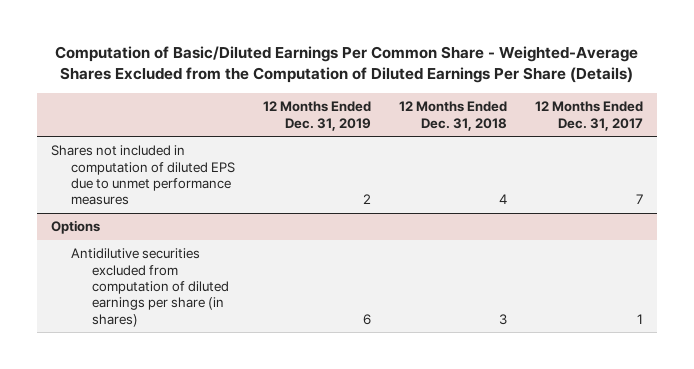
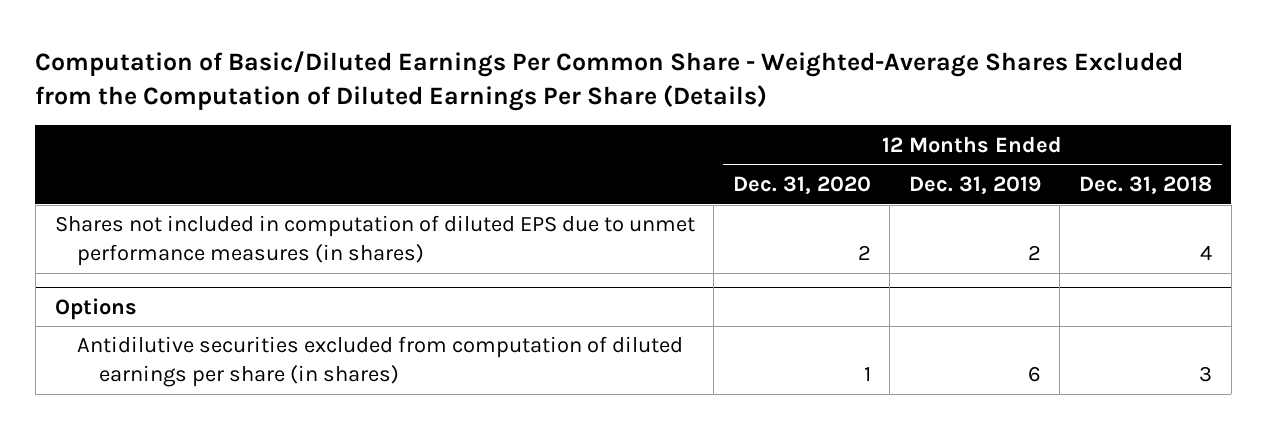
[534,101,643,131] 12 Months Ended Dec. 31, 2017 -> none
none -> [732,176,871,195] Dec. 31, 2020
[50,145,236,206] Shares not included in computation of diluted EPS due to unmet performance measures -> [54,215,695,266] Shares not included in computation of diluted EPS due to unmet performance measures (in shares)

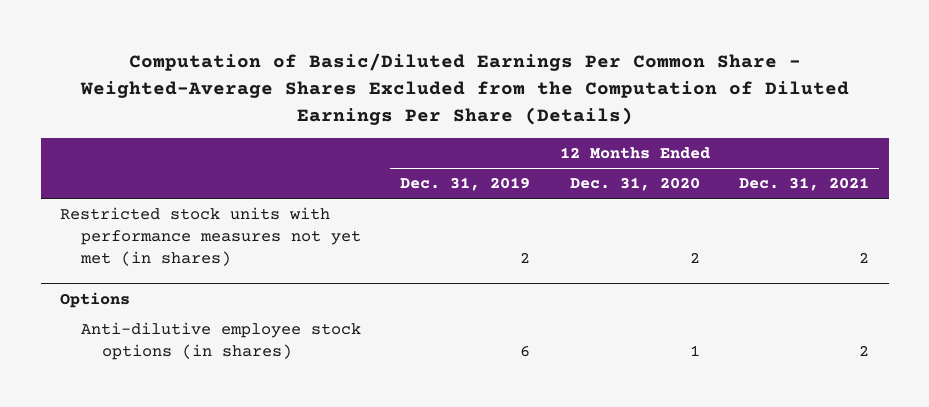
[1079,176,1213,195] Dec. 31, 2018 -> none
none -> [738,177,869,192] Dec. 31, 2021
[54,215,695,266] Shares not included in computation of diluted EPS due to unmet performance measures (in shares) -> [60,207,361,266] Restricted stock units with performance measures not yet met (in shares)
[76,336,683,387] Antidilutive securities excluded from computation of diluted earnings per share (in shares) -> [80,322,361,360] Anti-dilutive employee stock options (in shares)

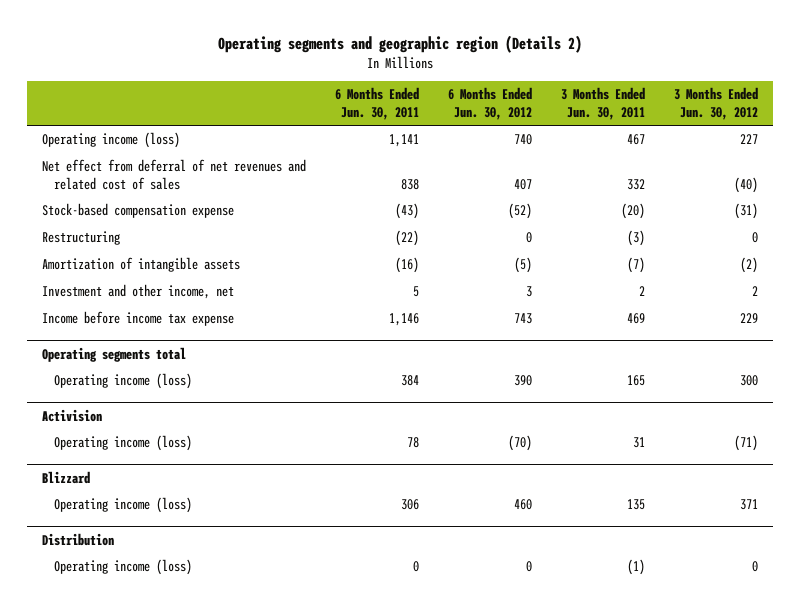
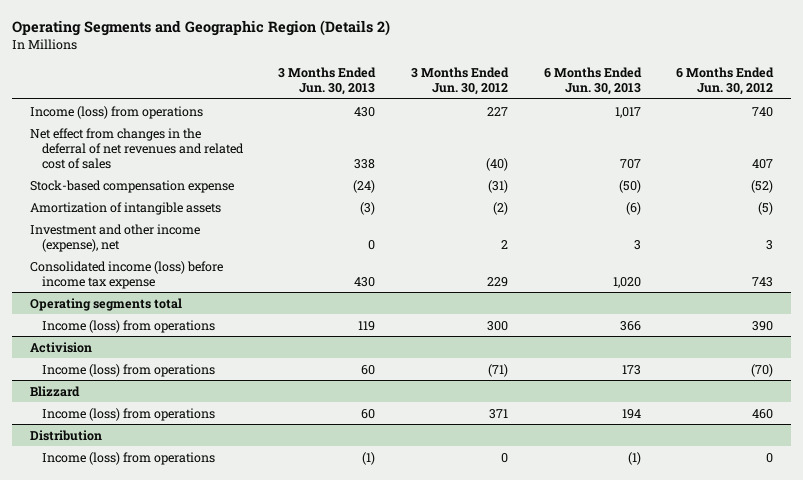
[218,34,583,53] Operating segments and geographic region (Details 2) -> [12,19,391,36] Operating Segments and Geographic Region (Details 2)
[335,87,420,120] 6 Months Ended Jun. 30, 2011 -> none
[561,87,646,120] 3 Months Ended Jun. 30, 2011 -> none
none -> [278,67,377,96] 3 Months Ended Jun. 30, 2013
none -> [543,67,642,96] 6 Months Ended Jun. 30, 2013
[42,132,181,149] Operating income (loss) -> [30,105,204,119] Income (loss) from operations
[42,159,307,190] Net effect from deferral of net revenues and related cost of sales -> [30,127,244,169] Net effect from changes in the deferral of net revenues and related cost of sales
[42,231,121,246] Restructuring -> none
[42,284,235,300] Investment and other income, net -> [30,223,201,252] Investment and other income (expense), net
[42,311,235,327] Income before income tax expense -> [30,260,224,289] Consolidated income (loss) before income tax expense
[54,373,193,390] Operating income (loss) -> [41,319,215,333] Income (loss) from operations
[54,435,193,452] Operating income (loss) -> [41,363,215,377] Income (loss) from operations
[54,497,193,514] Operating income (loss) -> [41,407,215,421] Income (loss) from operations
[54,559,193,576] Operating income (loss) -> [41,451,215,465] Income (loss) from operations

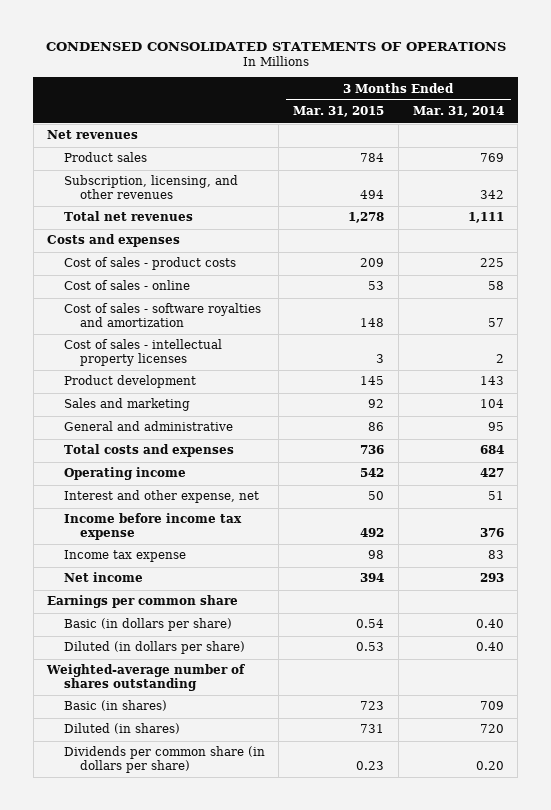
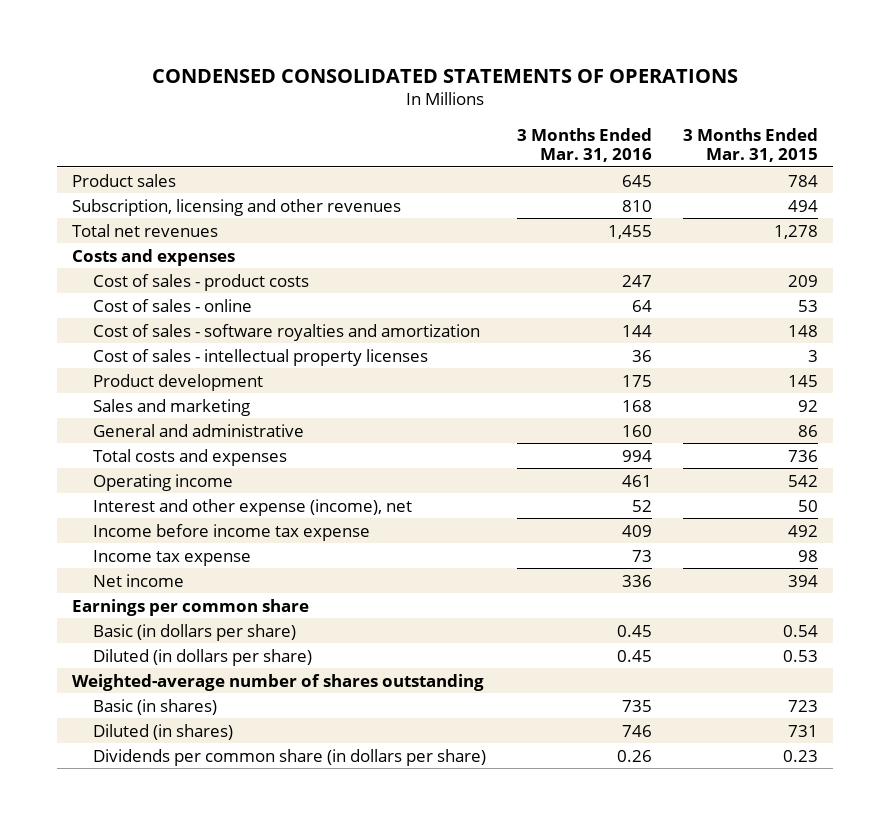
[412,106,504,118] Mar. 31, 2014 -> none
none -> [516,127,652,163] 3 Months Ended Mar. 31, 2016
[47,130,139,140] Net revenues -> none
[63,175,238,200] Subscription, licensing, and other revenues -> [72,198,402,216] Subscription, licensing and other revenues
[63,490,259,504] Interest and other expense, net -> [92,498,412,516] Interest and other expense (income), net

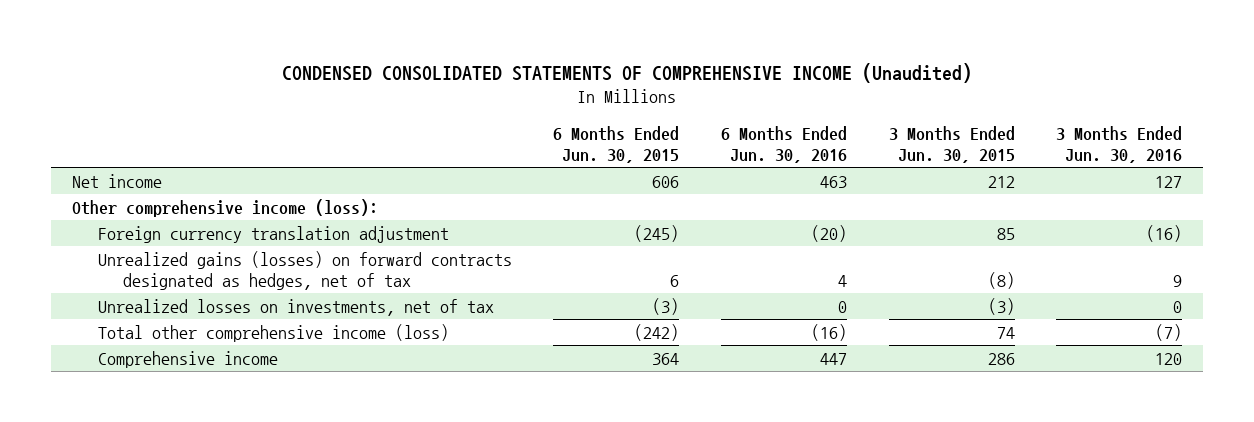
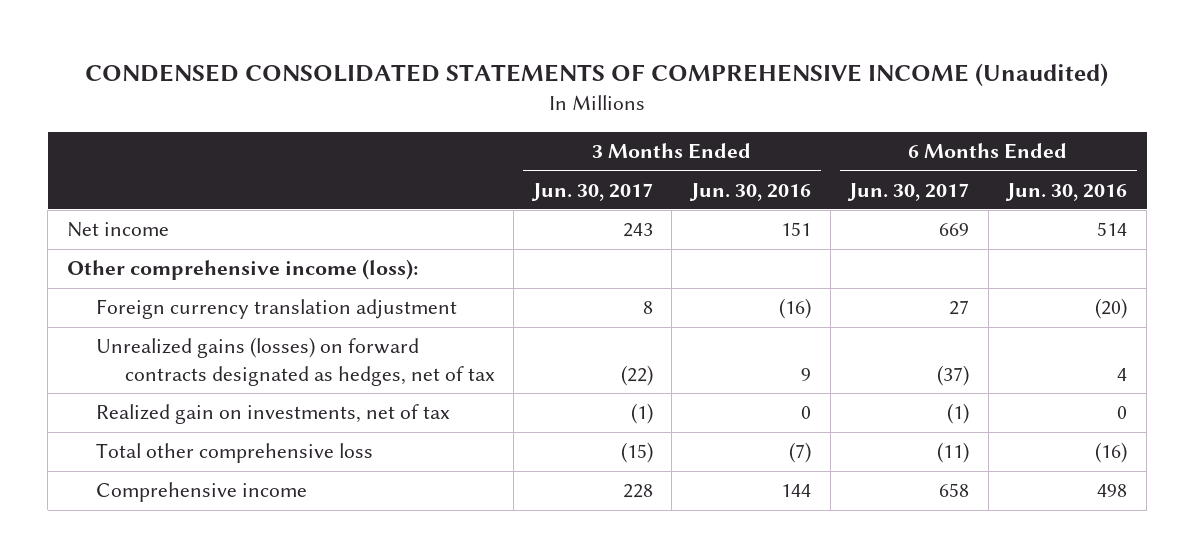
[553,125,680,163] 6 Months Ended Jun. 30, 2015 -> none
[888,125,1015,163] 3 Months Ended Jun. 30, 2015 -> none
none -> [530,182,653,201] Jun. 30, 2017
none -> [847,182,970,201] Jun. 30, 2017
[819,175,847,188] 463 -> [1097,222,1128,237] 514
[1155,175,1183,188] 127 -> [781,222,812,237] 151
[97,298,494,316] Unrealized losses on investments, net of tax -> [95,404,450,425] Realized gain on investments, net of tax
[97,323,449,342] Total other comprehensive income (loss) -> [95,443,373,464] Total other comprehensive loss
[819,352,847,365] 447 -> [1097,484,1128,498] 498
[1155,352,1183,365] 120 -> [781,484,812,498] 144

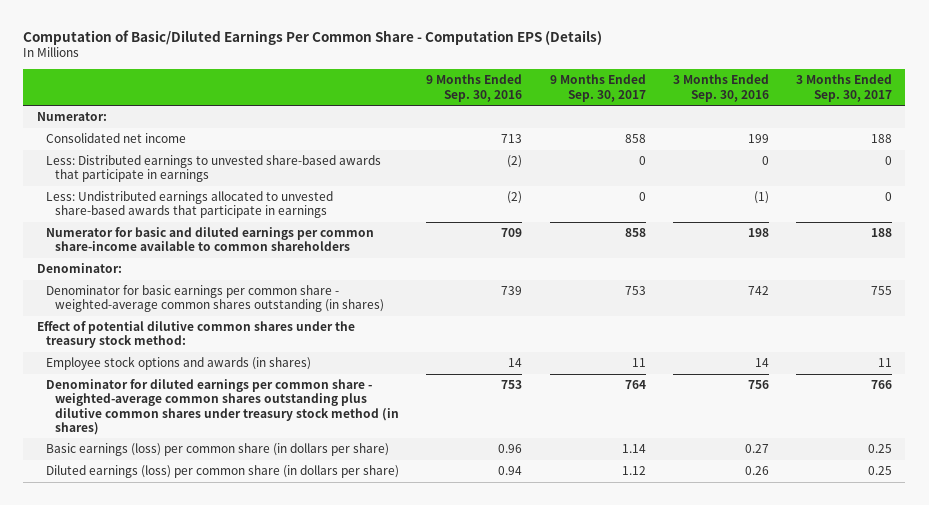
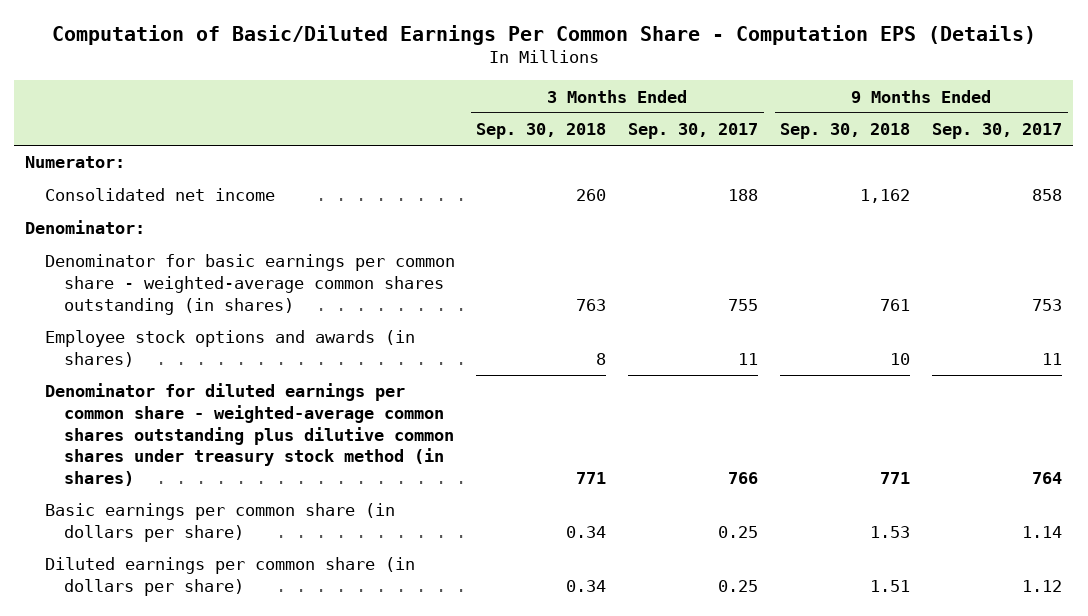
[426,74,523,102] 9 Months Ended Sep. 30, 2016 -> none
[672,74,769,102] 3 Months Ended Sep. 30, 2016 -> none
none -> [476,123,607,140] Sep. 30, 2018
none -> [780,123,911,140] Sep. 30, 2018
[46,155,382,183] Less: Distributed earnings to unvested share-based awards that participate in earnings -> none
[46,191,334,219] Less: Undistributed earnings allocated to unvested share-based awards that participate in earnings -> none
[46,227,375,252] Numerator for basic and diluted earnings per common share-income available to common shareholders -> none
[36,321,355,349] Effect of potential dilutive common shares under the treasury stock method: -> none
[46,443,390,457] Basic earnings (loss) per common share (in dollars per share) -> [44,503,395,543] Basic earnings per common share (in dollars per share)
[46,465,400,479] Diluted earnings (loss) per common share (in dollars per share) -> [44,557,415,597] Diluted earnings per common share (in dollars per share)

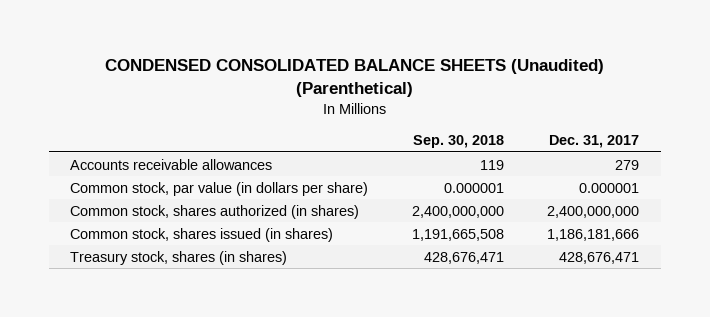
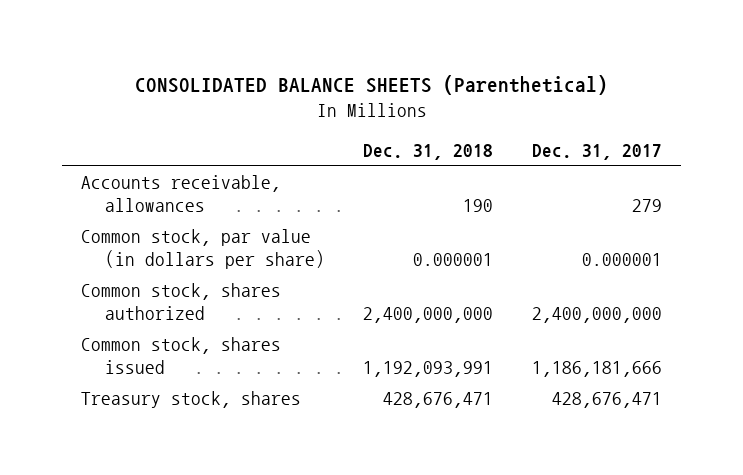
[104,59,604,98] CONDENSED CONSOLIDATED BALANCE SHEETS (Unaudited) (Parenthetical) -> [134,74,608,95] CONSOLIDATED BALANCE SHEETS (Parenthetical)
[412,135,504,149] Sep. 30, 2018 -> none
none -> [363,143,494,160] Dec. 31, 2018
[70,158,273,170] Accounts receivable allowances -> [81,174,282,212] Accounts receivable, allowances
[70,204,360,219] Common stock, shares authorized (in shares) -> [81,282,282,320] Common stock, shares authorized
[70,227,334,242] Common stock, shares issued (in shares) -> [81,336,282,374] Common stock, shares issued
[70,250,288,265] Treasury stock, shares (in shares) -> [81,390,302,408] Treasury stock, shares

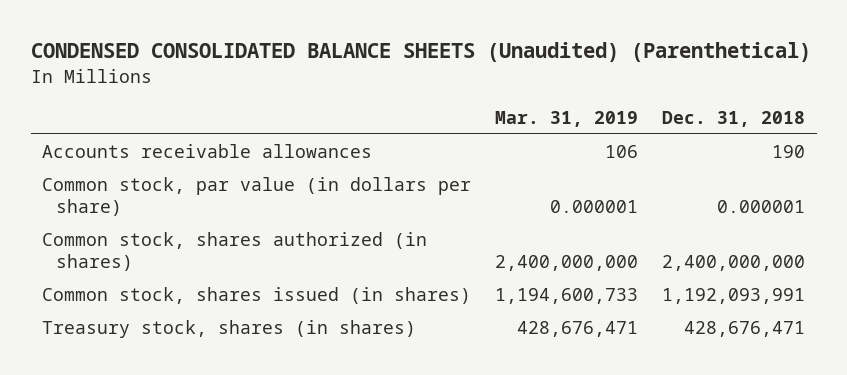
[134,74,608,95] CONSOLIDATED BALANCE SHEETS (Parenthetical) -> [30,42,811,63] CONDENSED CONSOLIDATED BALANCE SHEETS (Unaudited) (Parenthetical)
[532,143,663,160] Dec. 31, 2017 -> none
none -> [495,110,639,127] Mar. 31, 2019
[81,174,282,212] Accounts receivable, allowances -> [42,143,373,158] Accounts receivable allowances
[81,282,282,320] Common stock, shares authorized -> [42,231,428,271] Common stock, shares authorized (in shares)
[81,336,282,374] Common stock, shares issued -> [42,286,472,304] Common stock, shares issued (in shares)
[81,390,302,408] Treasury stock, shares -> [42,319,417,338] Treasury stock, shares (in shares)

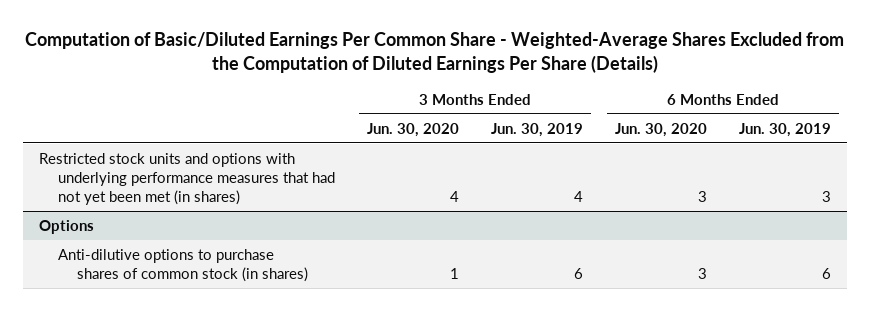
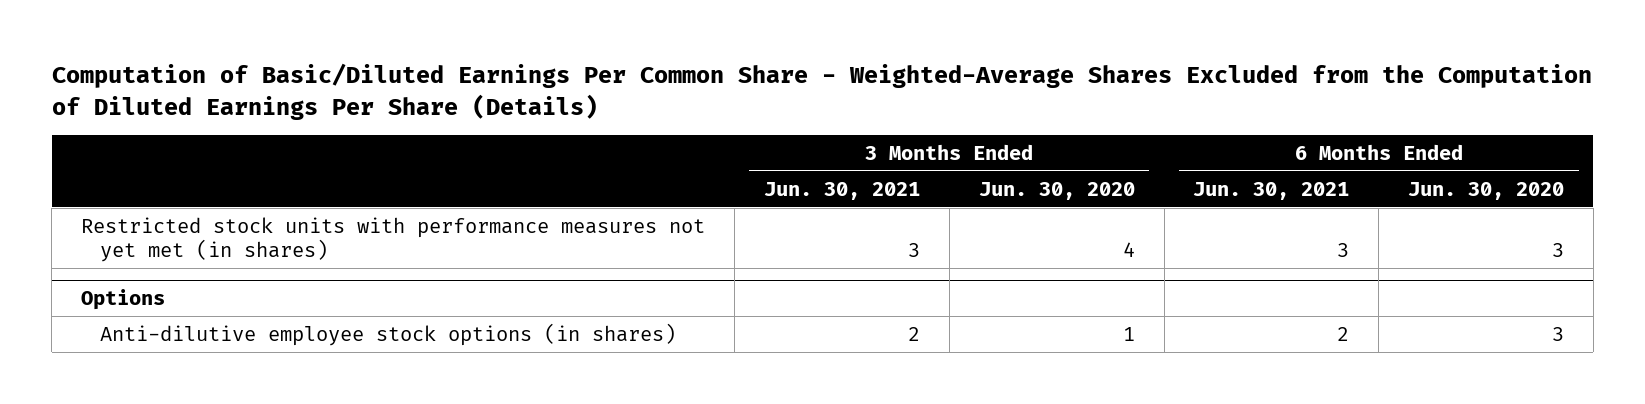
[490,122,583,137] Jun. 30, 2019 -> none
[739,122,832,137] Jun. 30, 2019 -> none
none -> [763,181,920,200] Jun. 30, 2021
none -> [1193,181,1350,200] Jun. 30, 2021
[38,152,335,205] Restricted stock units and options with underlying performance measures that had not yet been met (in shares) -> [81,217,706,263] Restricted stock units with performance measures not yet met (in shares)
[57,248,308,282] Anti-dilutive options to purchase shares of common stock (in shares) -> [100,323,677,347] Anti-dilutive employee stock options (in shares)

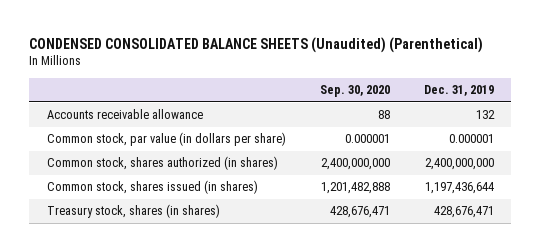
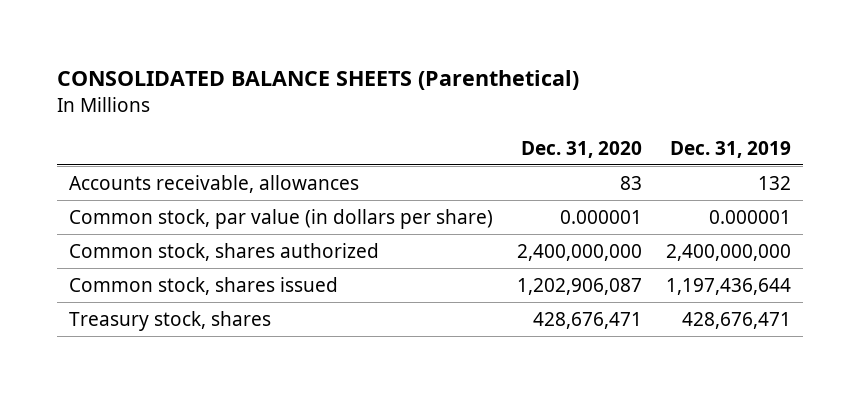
[29,36,484,53] CONDENSED CONSOLIDATED BALANCE SHEETS (Unaudited) (Parenthetical) -> [56,70,579,91] CONSOLIDATED BALANCE SHEETS (Parenthetical)
[319,85,390,98] Sep. 30, 2020 -> none
none -> [520,140,642,158] Dec. 31, 2020
[46,109,203,120] Accounts receivable allowance -> [68,175,359,194] Accounts receivable, allowances
[46,156,278,171] Common stock, shares authorized (in shares) -> [68,243,379,262] Common stock, shares authorized
[46,180,258,195] Common stock, shares issued (in shares) -> [68,277,338,296] Common stock, shares issued
[46,204,220,219] Treasury stock, shares (in shares) -> [68,311,271,332] Treasury stock, shares

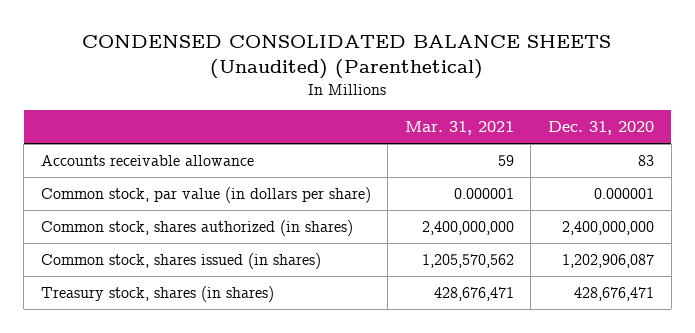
[56,70,579,91] CONSOLIDATED BALANCE SHEETS (Parenthetical) -> [82,35,612,80] CONDENSED CONSOLIDATED BALANCE SHEETS (Unaudited) (Parenthetical)
[669,140,791,158] Dec. 31, 2019 -> none
none -> [404,121,514,136] Mar. 31, 2021
[68,175,359,194] Accounts receivable, allowances -> [40,154,254,166] Accounts receivable allowance
[68,243,379,262] Common stock, shares authorized -> [40,219,353,236] Common stock, shares authorized (in shares)
[68,277,338,296] Common stock, shares issued -> [40,252,321,269] Common stock, shares issued (in shares)
[68,311,271,332] Treasury stock, shares -> [40,285,274,302] Treasury stock, shares (in shares)

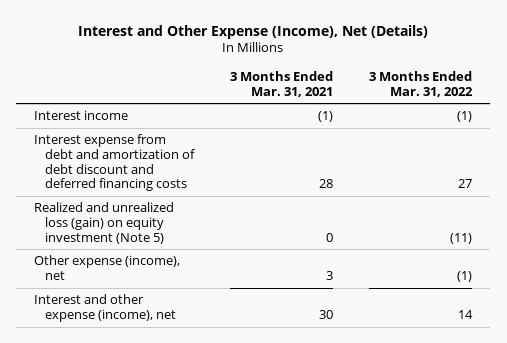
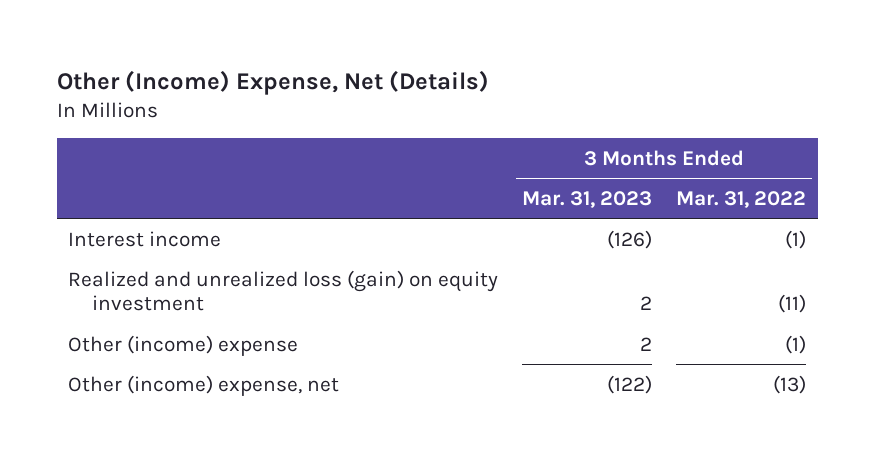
[78,24,429,39] Interest and Other Expense (Income), Net (Details) -> [56,70,489,96] Other (Income) Expense, Net (Details)
[230,71,334,97] 3 Months Ended Mar. 31, 2021 -> none
none -> [522,190,653,208] Mar. 31, 2023
[34,134,196,192] Interest expense from debt and amortization of debt discount and deferred financing costs -> none
[34,202,175,244] Realized and unrealized loss (gain) on equity investment (Note 5) -> [68,269,499,312] Realized and unrealized loss (gain) on equity investment
[34,255,181,281] Other expense (income), net -> [68,334,299,356] Other (income) expense
[34,294,177,323] Interest and other expense (income), net -> [68,374,340,396] Other (income) expense, net
[458,310,474,320] 14 -> [773,374,807,394] (13)

